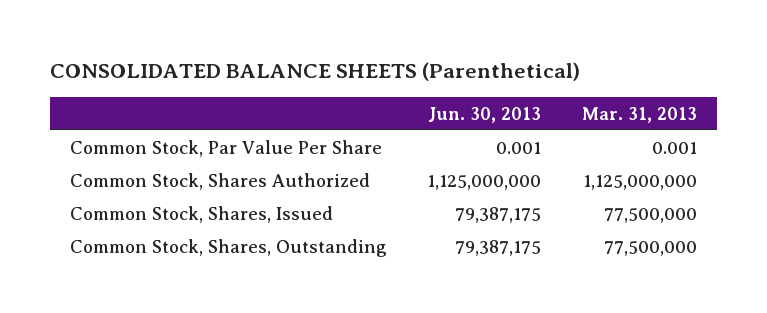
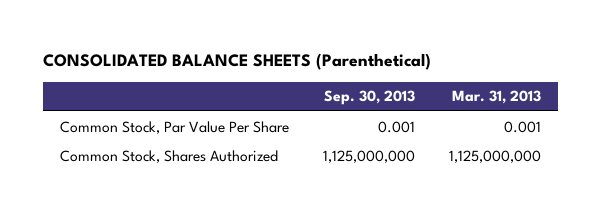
[427,106,541,123] Jun. 30, 2013 -> none
none -> [323,90,415,106] Sep. 30, 2013
[69,205,333,223] Common Stock, Shares, Issued -> none
[69,238,387,257] Common Stock, Shares, Outstanding -> none

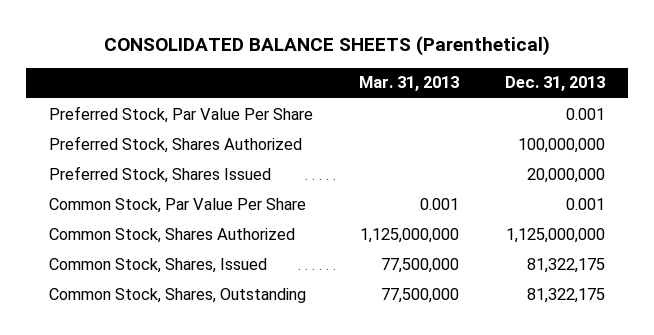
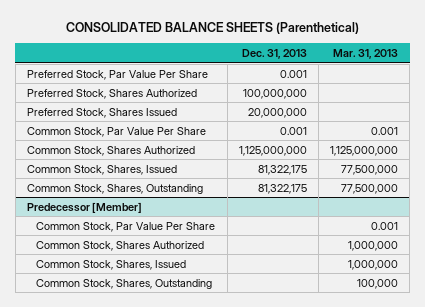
none -> [26,201,142,213] Predecessor [Member]
none -> [36,221,216,232] Common Stock, Par Value Per Share
none -> [36,240,205,251] Common Stock, Shares Authorized
none -> [36,259,187,270] Common Stock, Shares, Issued
none -> [36,278,213,289] Common Stock, Shares, Outstanding

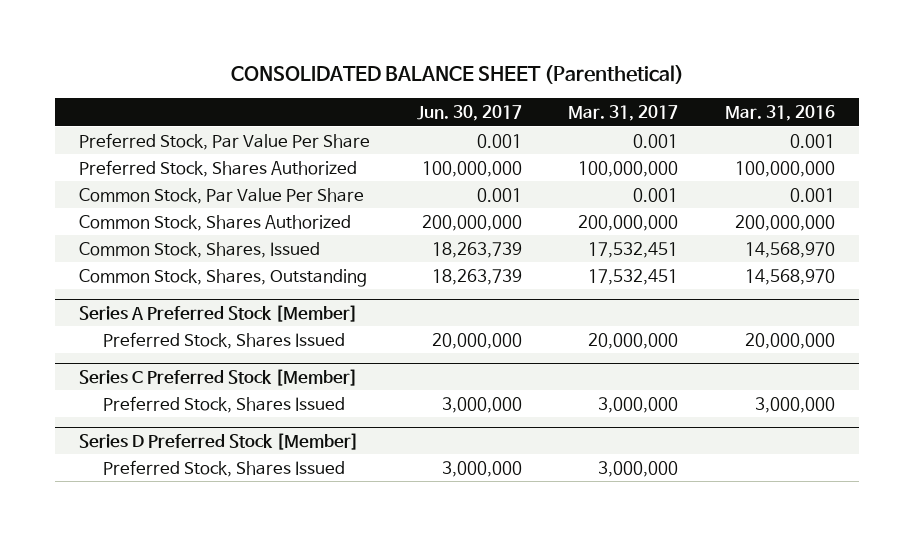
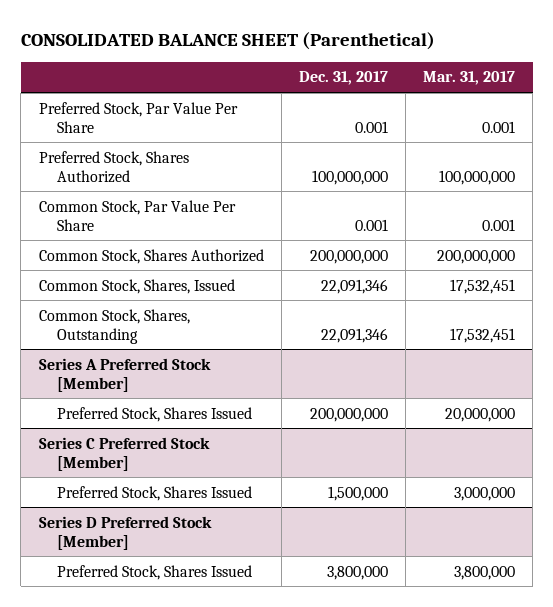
[416,105,522,122] Jun. 30, 2017 -> none
[725,105,836,122] Mar. 31, 2016 -> none
none -> [298,71,388,86] Dec. 31, 2017
[598,460,679,477] 3,000,000 -> [453,565,515,580] 3,800,000

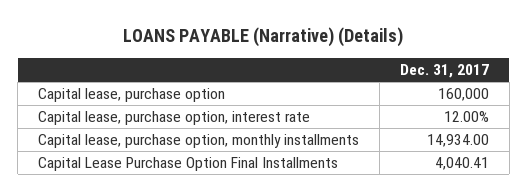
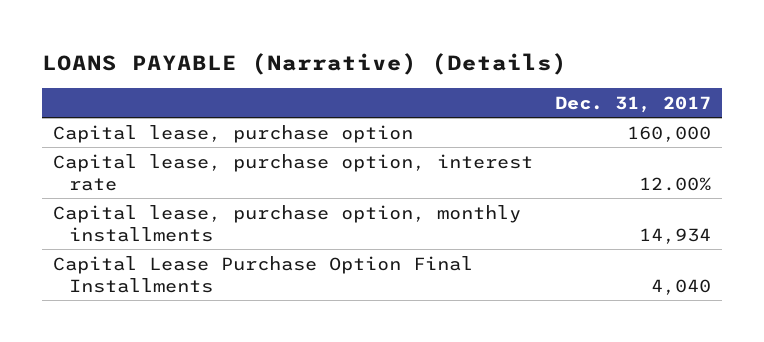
[426,134,489,148] 14,934.00 -> [639,227,712,244] 14,934
[434,157,489,171] 4,040.41 -> [651,278,712,295] 4,040

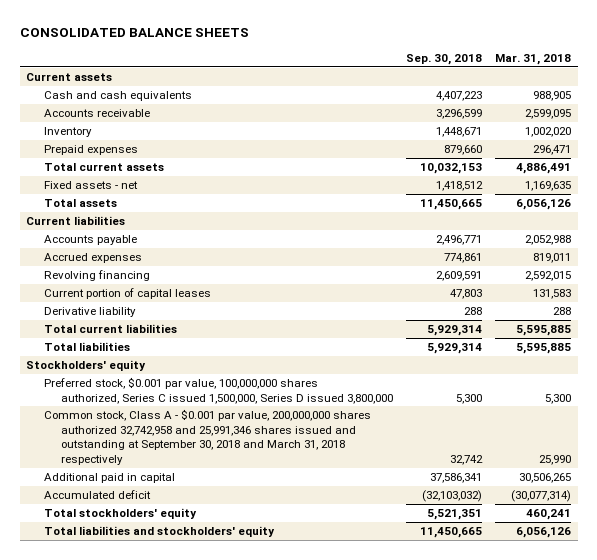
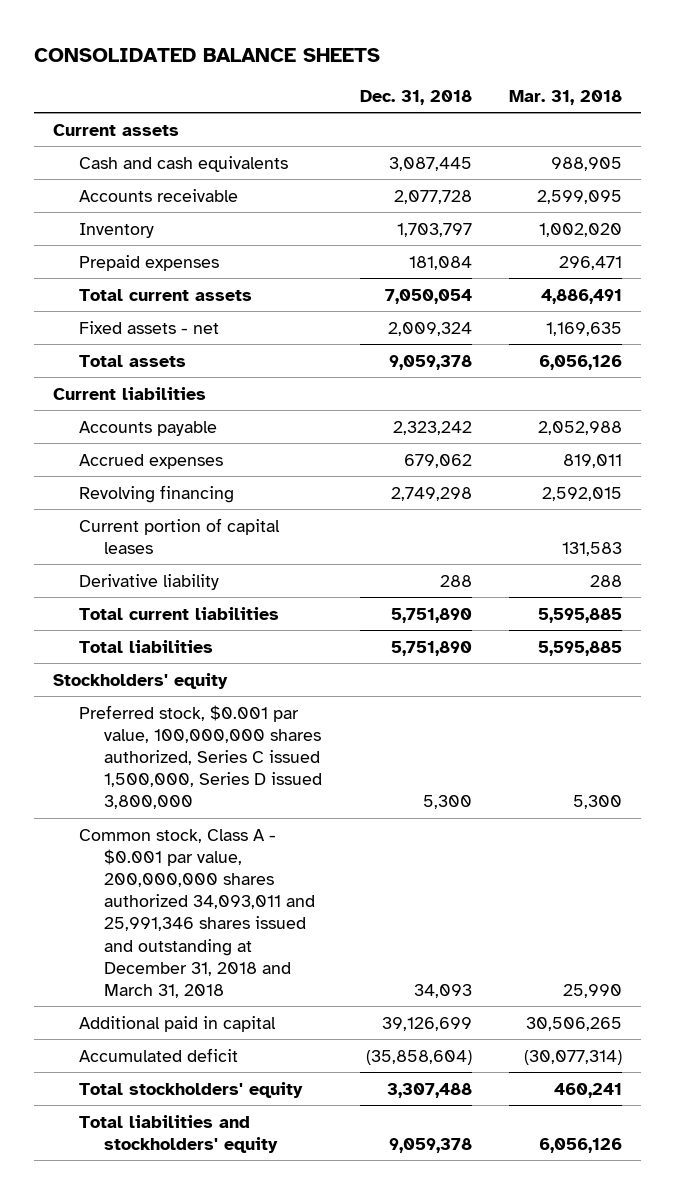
[406,53,483,65] Sep. 30, 2018 -> none
none -> [359,89,472,105] Dec. 31, 2018
[43,408,371,465] Common stock, Class A - $0.001 par value, 200,000,000 shares authorized 32,742,958 and 25,991,346 shares issued and outstanding at September 30, 2018 and March 31, 2018 respectively -> [78,828,316,998] Common stock, Class A - $0.001 par value, 200,000,000 shares authorized 34,093,011 and 25,991,346 shares issued and outstanding at December 31, 2018 and March 31, 2018

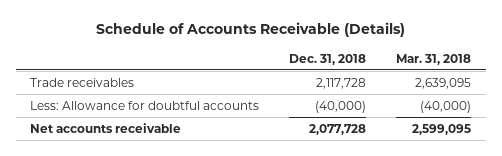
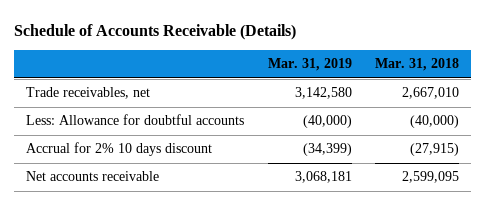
[289,53,367,65] Dec. 31, 2018 -> none
none -> [267,58,352,72] Mar. 31, 2019
[30,77,135,87] Trade receivables -> [25,87,150,100] Trade receivables, net
[415,77,472,89] 2,639,095 -> [402,87,460,100] 2,667,010
none -> [25,142,212,157] Accrual for 2% 10 days discount

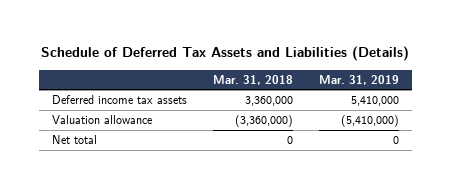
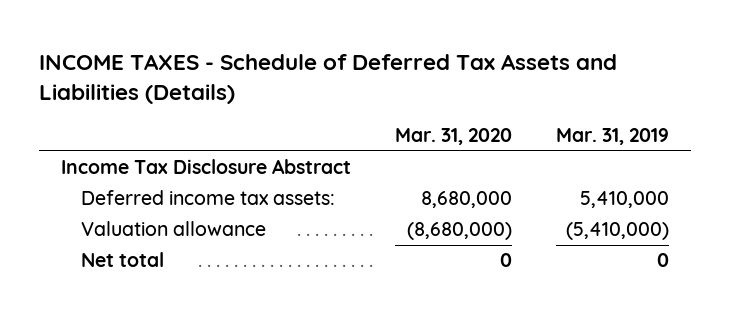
[41,46,410,62] Schedule of Deferred Tax Assets and Liabilities (Details) -> [39,53,618,105] INCOME TAXES - Schedule of Deferred Tax Assets and Liabilities (Details)
[212,74,293,85] Mar. 31, 2018 -> none
none -> [395,128,513,146] Mar. 31, 2020
none -> [61,159,352,175] Income Tax Disclosure Abstract
[51,95,187,105] Deferred income tax assets -> [80,190,335,206] Deferred income tax assets:

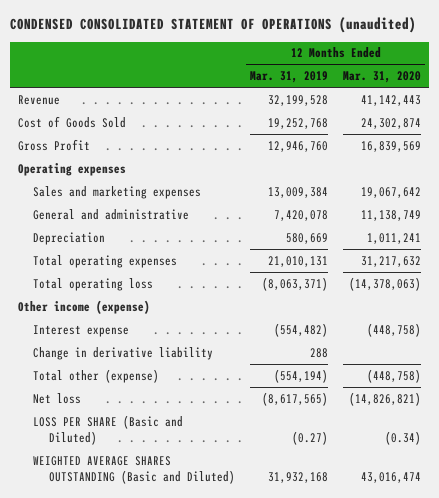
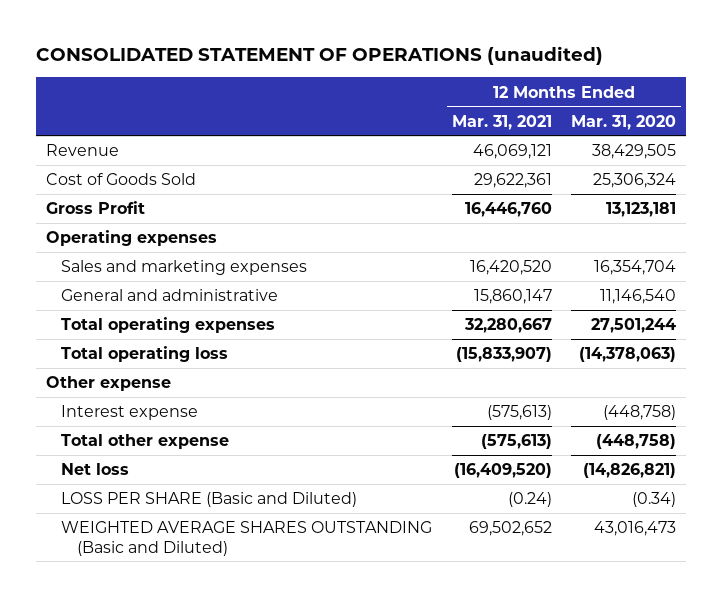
[9,17,416,34] CONDENSED CONSOLIDATED STATEMENT OF OPERATIONS (unaudited) -> [35,46,603,66] CONSOLIDATED STATEMENT OF OPERATIONS (unaudited)
[250,71,329,84] Mar. 31, 2019 -> none
none -> [451,114,552,130] Mar. 31, 2021
[361,94,422,106] 41,142,443 -> [592,144,677,160] 38,429,505
[361,117,422,129] 24,302,874 -> [593,173,677,189] 25,306,324
[361,140,422,152] 16,839,569 -> [606,202,677,218] 13,123,181
[33,231,106,245] Depreciation -> none
[361,186,422,198] 19,067,642 -> [594,260,677,276] 16,354,704
[361,209,422,221] 11,138,749 -> [600,289,677,305] 11,146,540
[361,255,422,267] 31,217,632 -> [591,318,677,334] 27,501,244
[17,299,150,314] Other income (expense) -> [45,376,171,392] Other expense
[33,346,214,360] Change in derivative liability -> none
[33,368,160,383] Total other (expense) -> [61,434,230,450] Total other expense
[361,471,422,483] 43,016,474 -> [594,521,677,537] 43,016,473

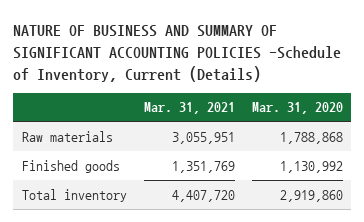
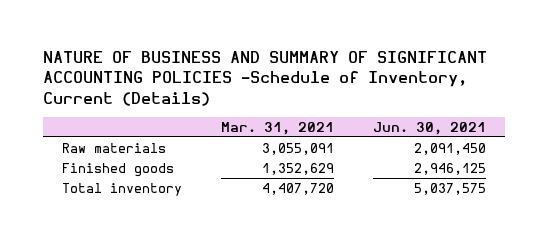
[251,102,343,115] Mar. 31, 2020 -> none
none -> [372,121,486,135] Jun. 30, 2021
[171,131,235,144] 3,055,951 -> [261,142,334,155] 3,055,091
[171,160,235,173] 1,351,769 -> [261,162,334,175] 1,352,629

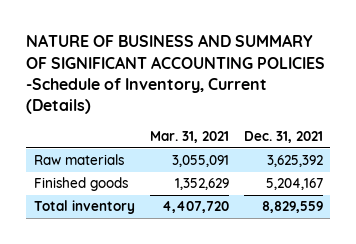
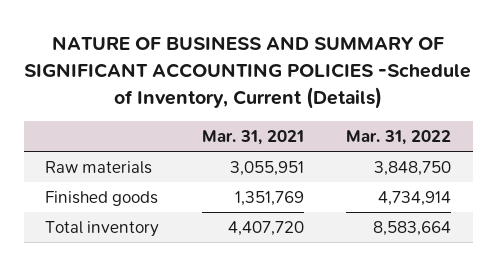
[243,131,323,144] Dec. 31, 2021 -> none
none -> [346,129,452,145] Mar. 31, 2022
[171,155,229,168] 3,055,091 -> [229,161,304,177] 3,055,951
[174,178,229,191] 1,352,629 -> [234,191,304,207] 1,351,769

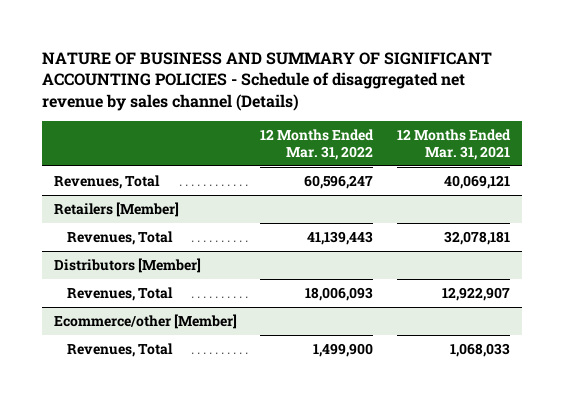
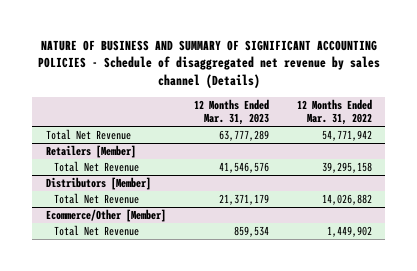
[396,128,511,161] 12 Months Ended Mar. 31, 2021 -> none
none -> [193,98,269,126] 12 Months Ended Mar. 31, 2023
[53,174,160,189] Revenues, Total -> [45,129,131,141] Total Net Revenue
[304,174,374,189] 60,596,247 -> [321,130,372,142] 54,771,942
[66,230,173,245] Revenues, Total -> [53,161,139,173] Total Net Revenue
[307,230,374,245] 41,139,443 -> [321,162,372,174] 39,295,158
[66,286,173,301] Revenues, Total -> [53,193,139,205] Total Net Revenue
[305,286,374,301] 18,006,093 -> [321,194,372,206] 14,026,882
[53,313,237,329] Ecommerce/other [Member] -> [45,209,166,223] Ecommerce/Other [Member]
[66,342,173,357] Revenues, Total -> [53,225,139,237] Total Net Revenue
[313,342,374,357] 1,499,900 -> [326,226,372,238] 1,449,902

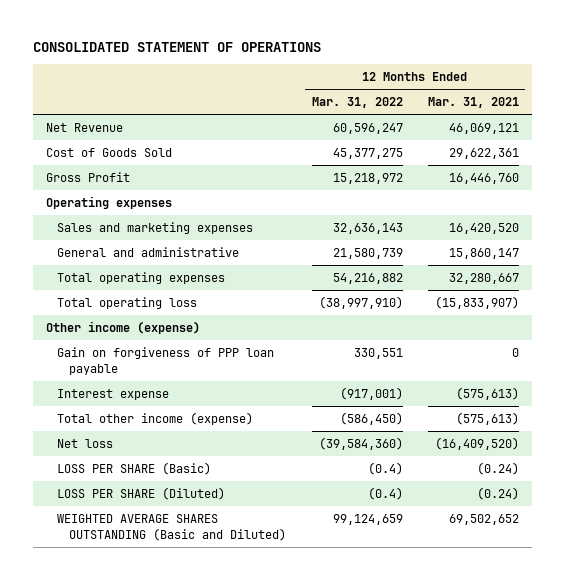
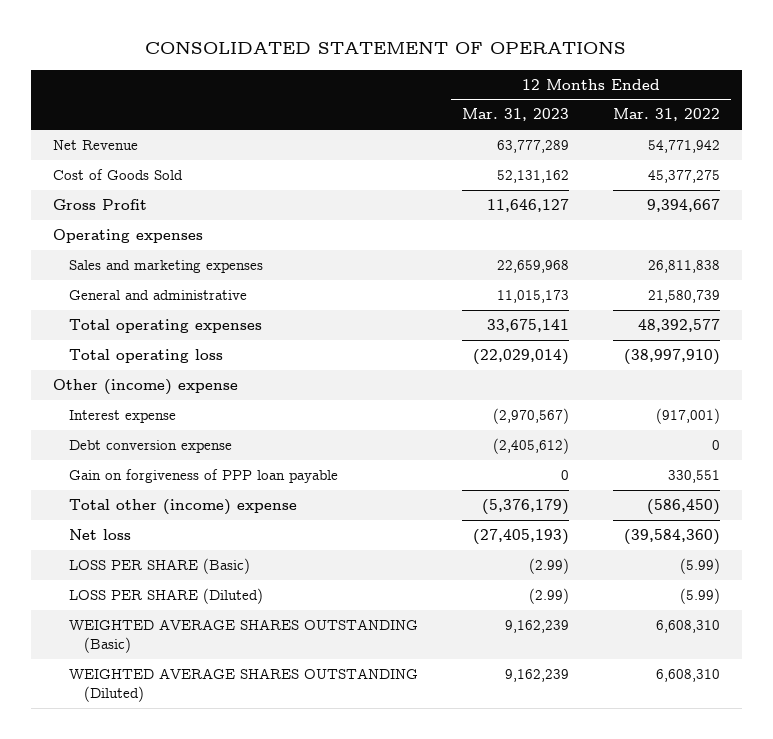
[428,97,520,109] Mar. 31, 2021 -> none
none -> [461,108,569,122] Mar. 31, 2023
[332,123,403,135] 60,596,247 -> [648,140,721,154] 54,771,942
[332,173,403,185] 15,218,972 -> [647,199,721,213] 9,394,667
[332,223,403,235] 32,636,143 -> [648,260,721,274] 26,811,838
[332,273,403,285] 54,216,882 -> [638,319,721,333] 48,392,577
[45,321,200,335] Other income (expense) -> [52,379,238,396] Other (income) expense
none -> [68,440,232,454] Debt conversion expense
[57,347,275,375] Gain on forgiveness of PPP loan payable -> [68,469,338,484] Gain on forgiveness of PPP loan payable
[57,412,254,426] Total other income (expense) -> [68,499,297,516] Total other (income) expense
[367,462,403,476] (0.4) -> [680,558,721,575] (5.99)
[367,487,403,501] (0.4) -> [680,588,721,605] (5.99)
[57,514,287,541] WEIGHTED AVERAGE SHARES OUTSTANDING (Basic and Diluted) -> [68,619,418,654] WEIGHTED AVERAGE SHARES OUTSTANDING (Basic)
[332,514,403,526] 99,124,659 -> [656,620,721,634] 6,608,310
none -> [68,668,418,703] WEIGHTED AVERAGE SHARES OUTSTANDING (Diluted)

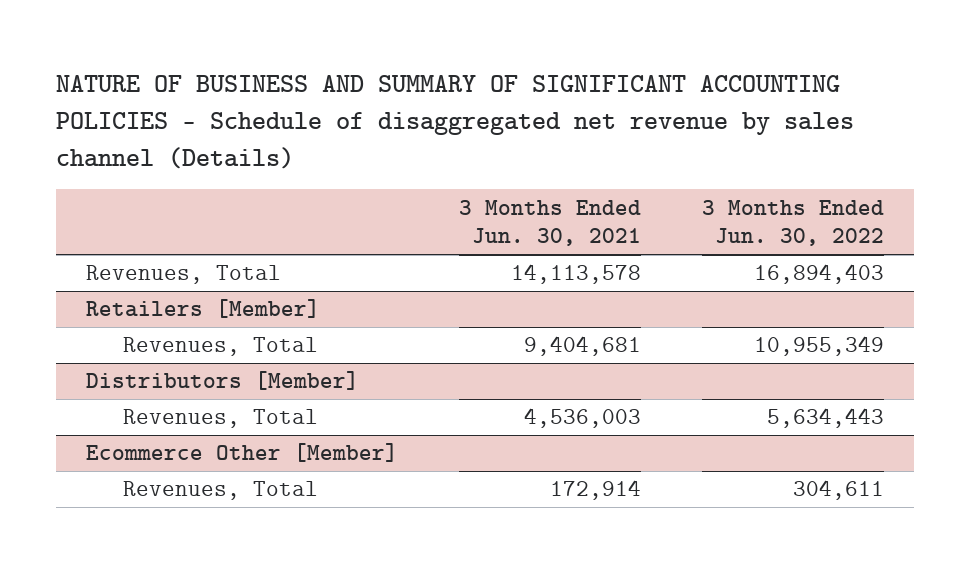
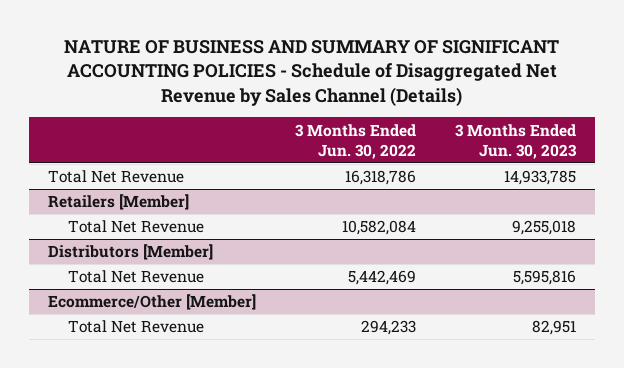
[55,75,854,169] NATURE OF BUSINESS AND SUMMARY OF SIGNIFICANT ACCOUNTING POLICIES - Schedule of disaggregated net revenue by sales channel (Details) -> [63,40,559,106] NATURE OF BUSINESS AND SUMMARY OF SIGNIFICANT ACCOUNTING POLICIES - Schedule of Disaggregated Net Revenue by Sales Channel (Details)
[458,199,641,247] 3 Months Ended Jun. 30, 2021 -> none
none -> [454,123,577,159] 3 Months Ended Jun. 30, 2023
[86,265,282,285] Revenues, Total -> [48,170,185,184] Total Net Revenue
[753,264,884,285] 16,894,403 -> [344,170,416,186] 16,318,786
[123,337,319,357] Revenues, Total -> [68,220,205,234] Total Net Revenue
[753,336,884,357] 10,955,349 -> [341,220,416,236] 10,582,084
[123,409,319,429] Revenues, Total -> [68,270,205,284] Total Net Revenue
[766,408,884,429] 5,634,443 -> [347,270,416,286] 5,442,469
[86,443,399,463] Ecommerce Other [Member] -> [48,294,257,311] Ecommerce/Other [Member]
[123,481,319,501] Revenues, Total -> [68,320,205,334] Total Net Revenue
[792,480,884,501] 304,611 -> [360,320,416,336] 294,233

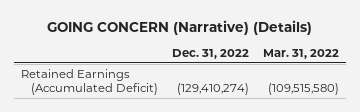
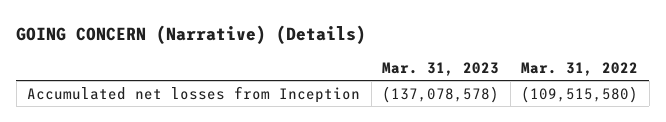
[172,49,250,60] Dec. 31, 2022 -> none
none -> [382,62,500,77] Mar. 31, 2023
[20,68,159,96] Retained Earnings (Accumulated Deficit) -> [27,85,361,103] Accumulated net losses from Inception

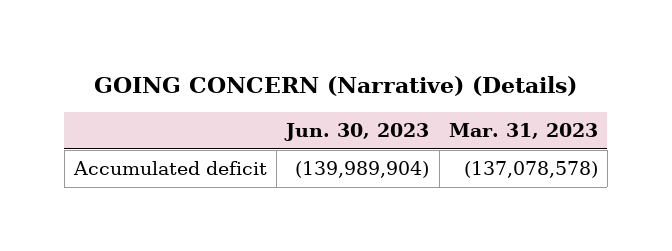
[521,62,639,77] Mar. 31, 2022 -> none
none -> [284,123,430,142] Jun. 30, 2023
[27,85,361,103] Accumulated net losses from Inception -> [72,161,267,176] Accumulated deficit

